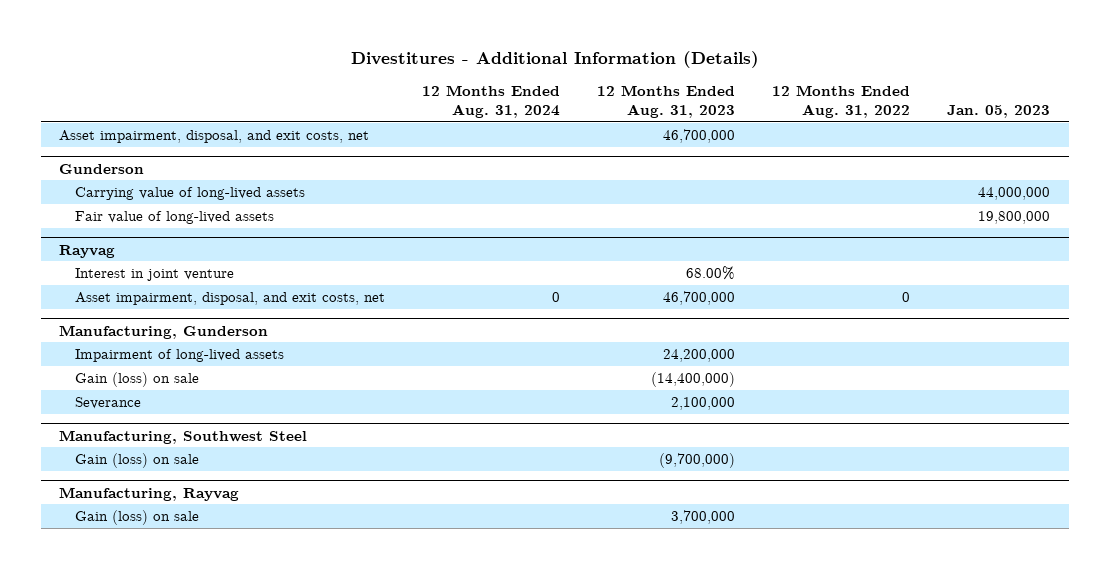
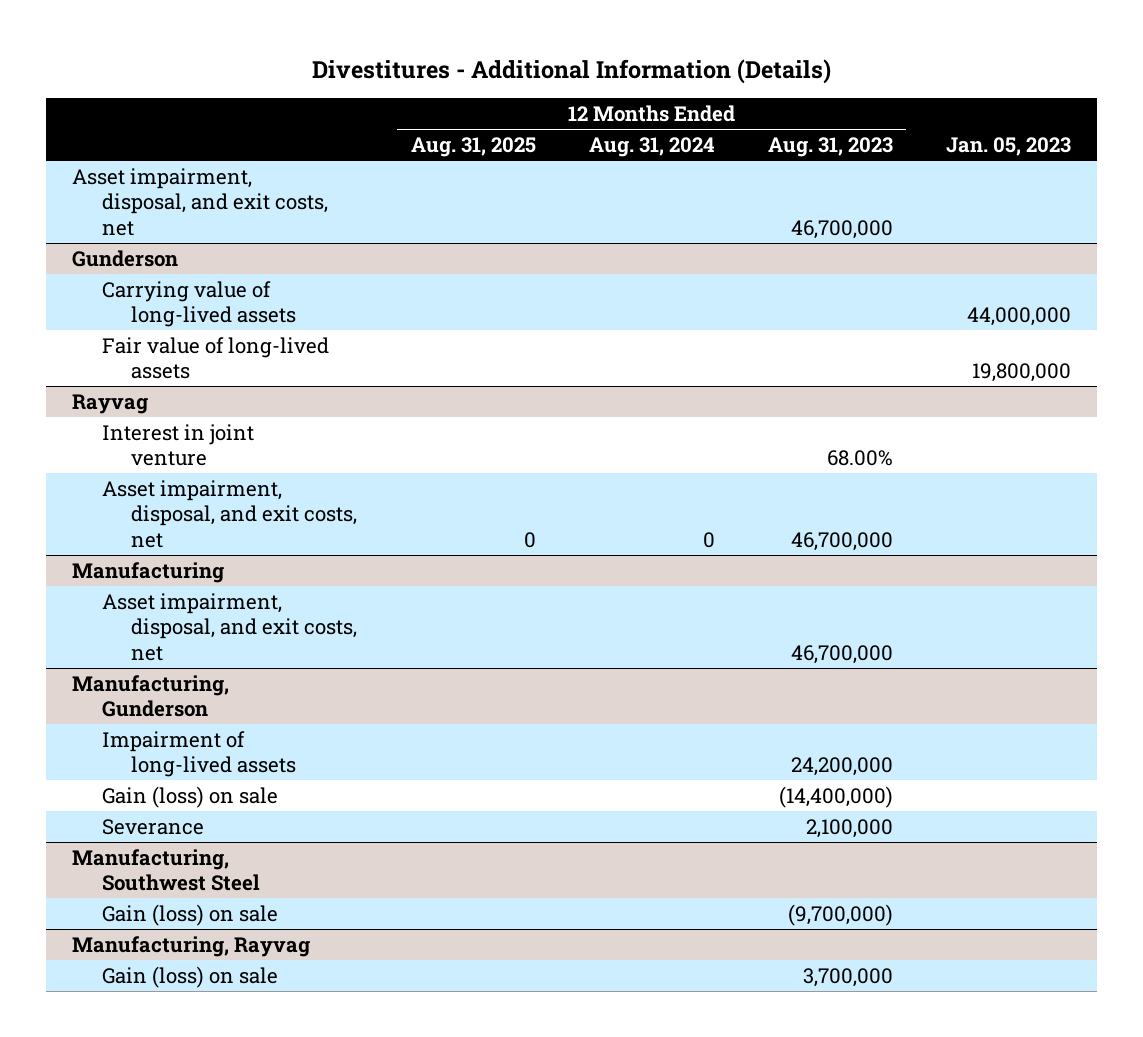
[772,84,911,118] 12 Months Ended Aug. 31, 2022 -> none
none -> [410,137,536,158] Aug. 31, 2025
none -> [72,561,225,583] Manufacturing
none -> [101,592,358,661] Asset impairment, disposal, and exit costs, net

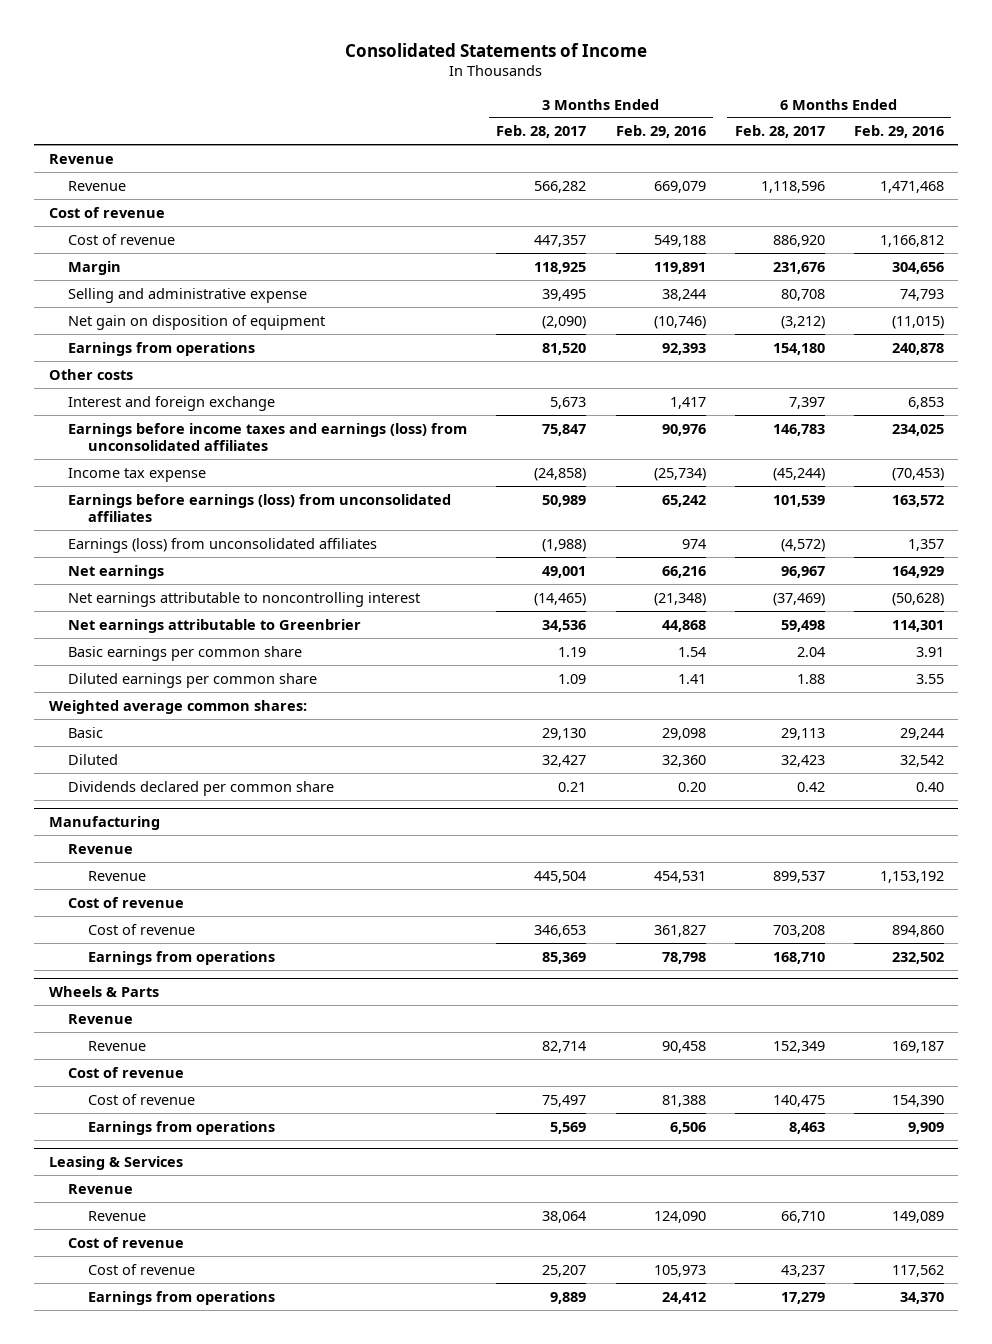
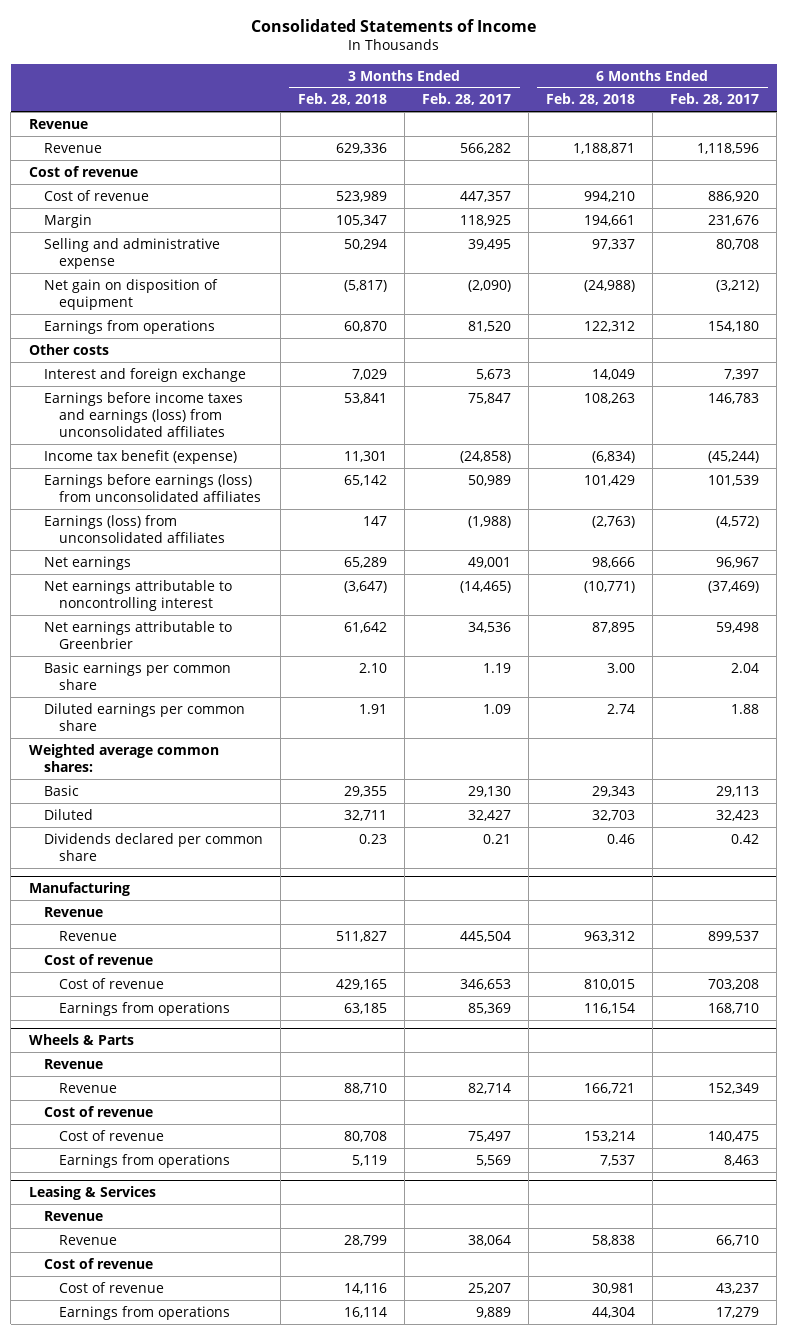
[615,125,706,139] Feb. 29, 2016 -> none
[853,125,944,139] Feb. 29, 2016 -> none
none -> [297,93,387,106] Feb. 28, 2018
none -> [545,93,635,106] Feb. 28, 2018
[68,467,207,482] Income tax expense -> [43,449,237,464] Income tax benefit (expense)

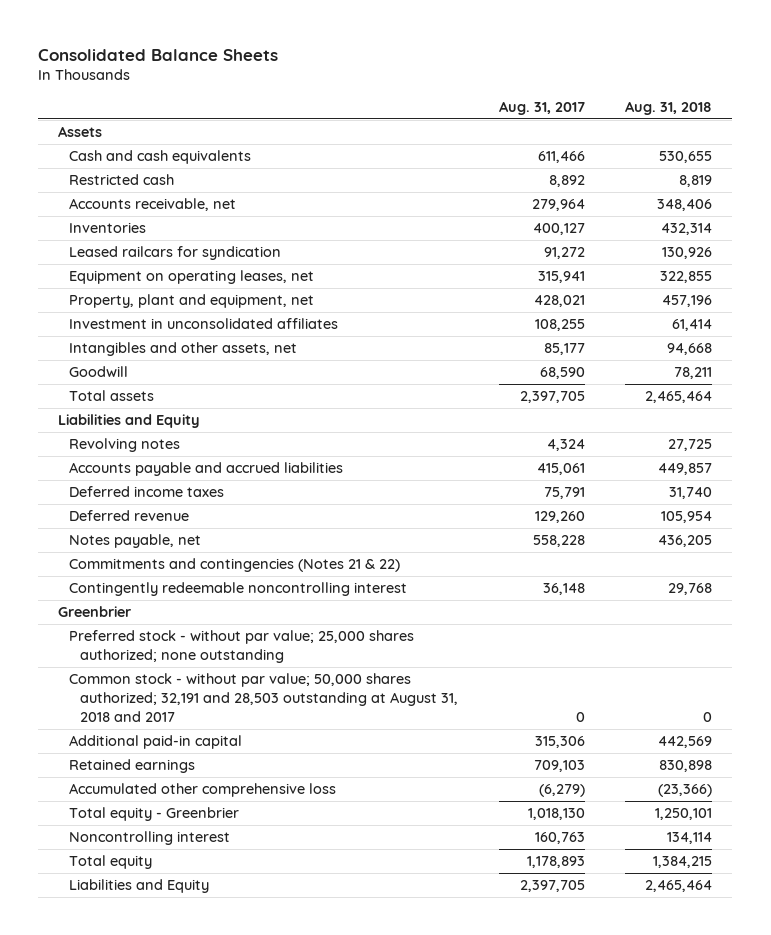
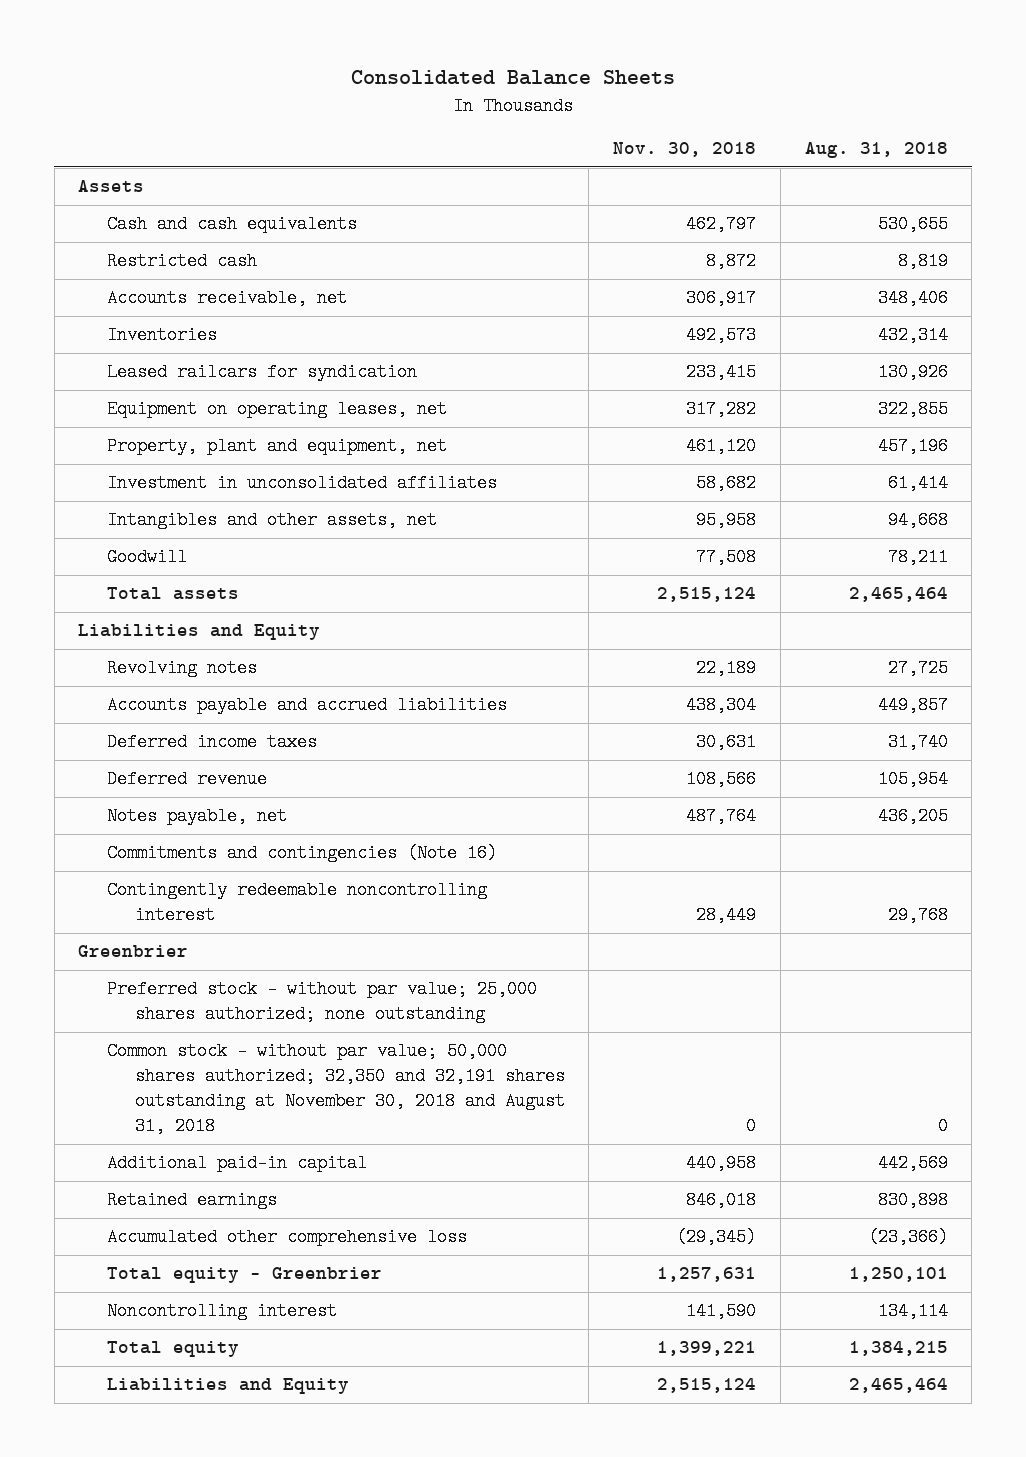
[498,101,585,116] Aug. 31, 2017 -> none
none -> [613,142,757,158] Nov. 30, 2018
[69,558,401,573] Commitments and contingencies (Notes 21 & 22) -> [106,844,497,863] Commitments and contingencies (Note 16)
[69,673,459,723] Common stock - without par value; 50,000 shares authorized; 32,191 and 28,503 outstanding at August 31, 2018 and 2017 -> [106,1042,565,1136] Common stock - without par value; 50,000 shares authorized; 32,350 and 32,191 shares outstanding at November 30, 2018 and August 31, 2018

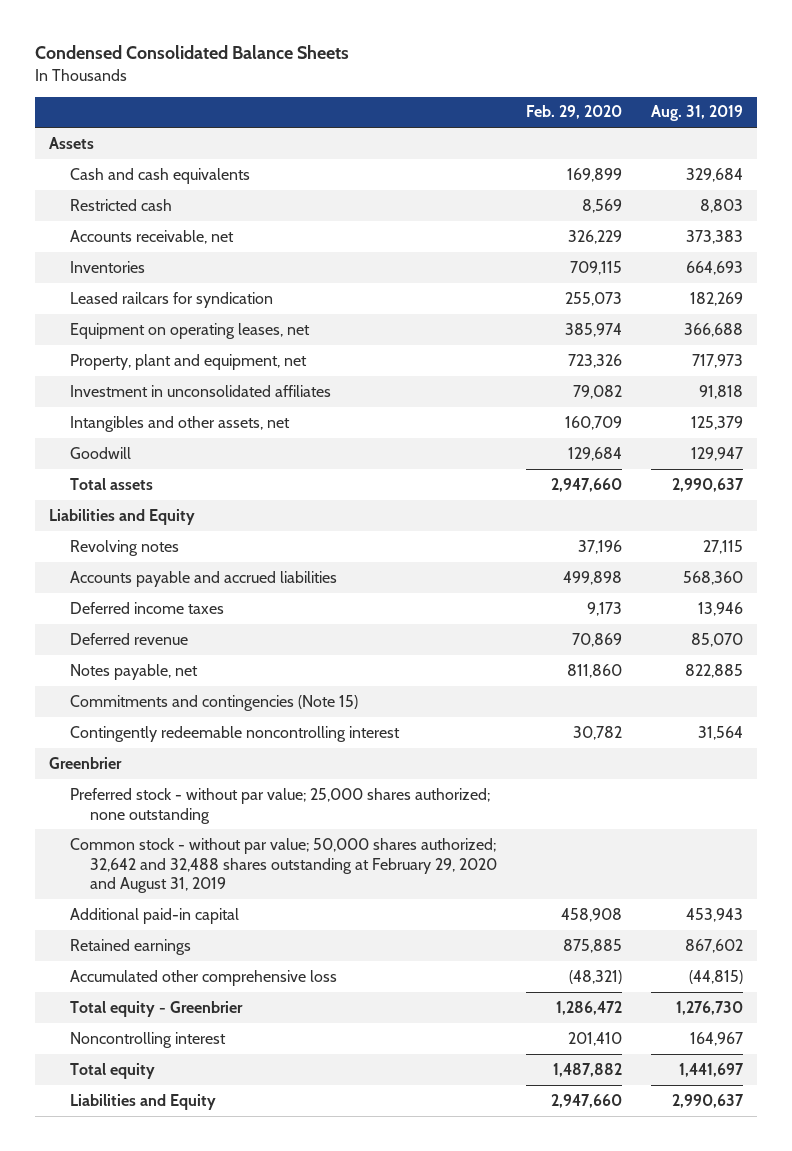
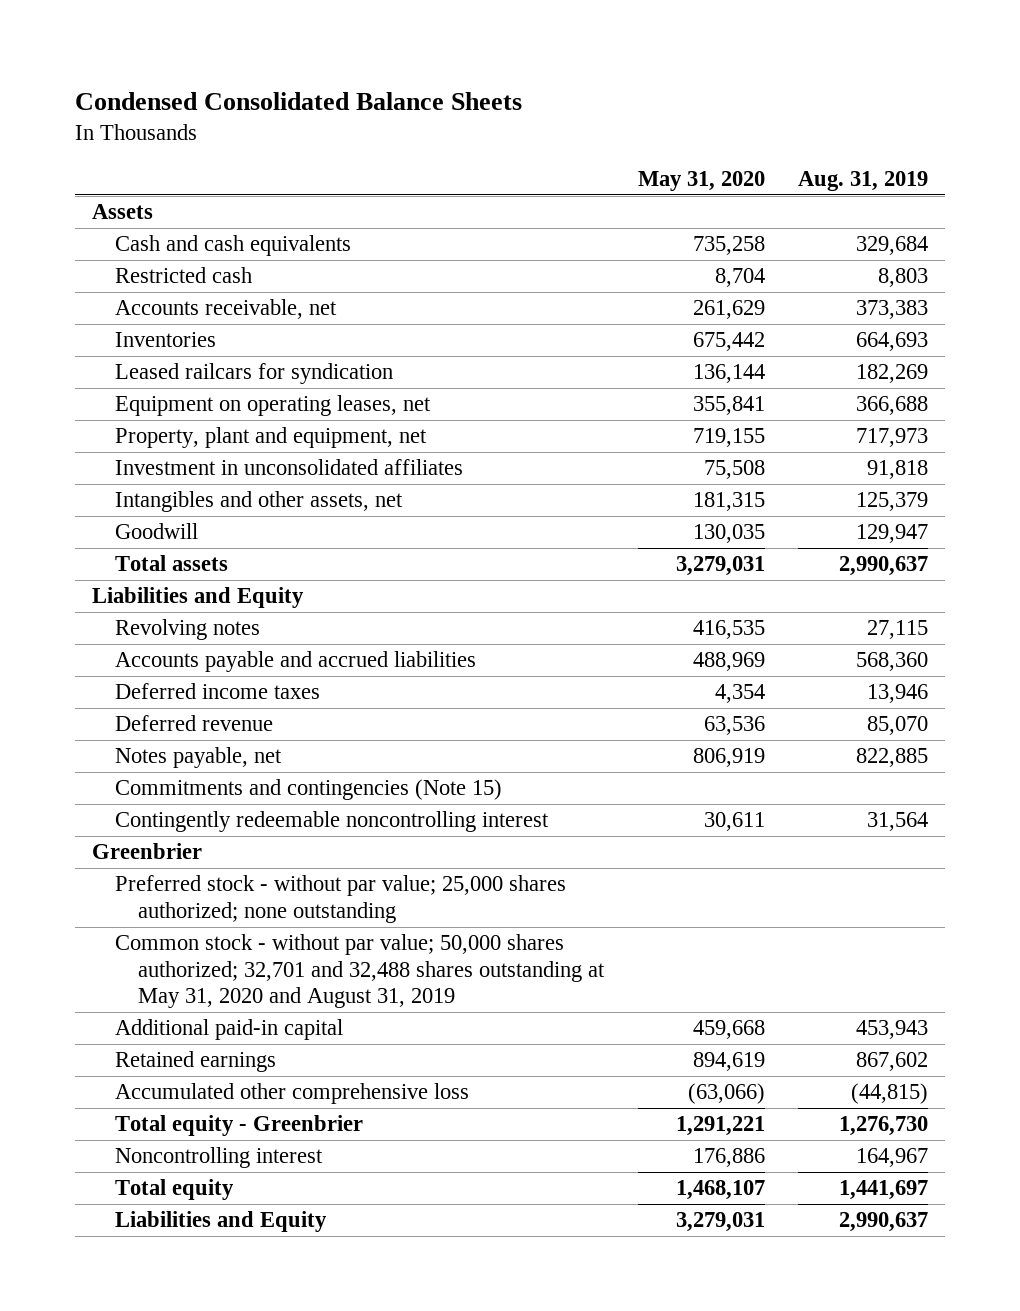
[526,105,623,120] Feb. 29, 2020 -> none
none -> [637,171,765,192] May 31, 2020
[69,837,498,894] Common stock - without par value; 50,000 shares authorized; 32,642 and 32,488 shares outstanding at February 29, 2020 and August 31, 2019 -> [115,934,606,1009] Common stock - without par value; 50,000 shares authorized; 32,701 and 32,488 shares outstanding at May 31, 2020 and August 31, 2019

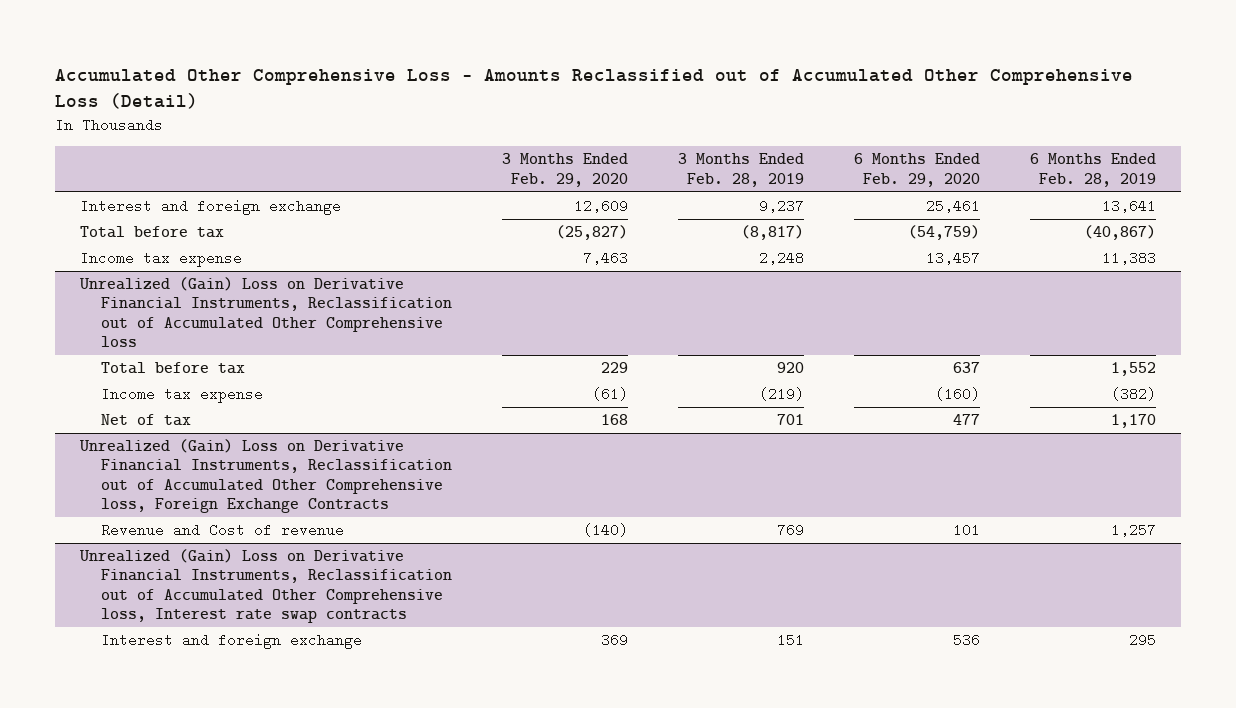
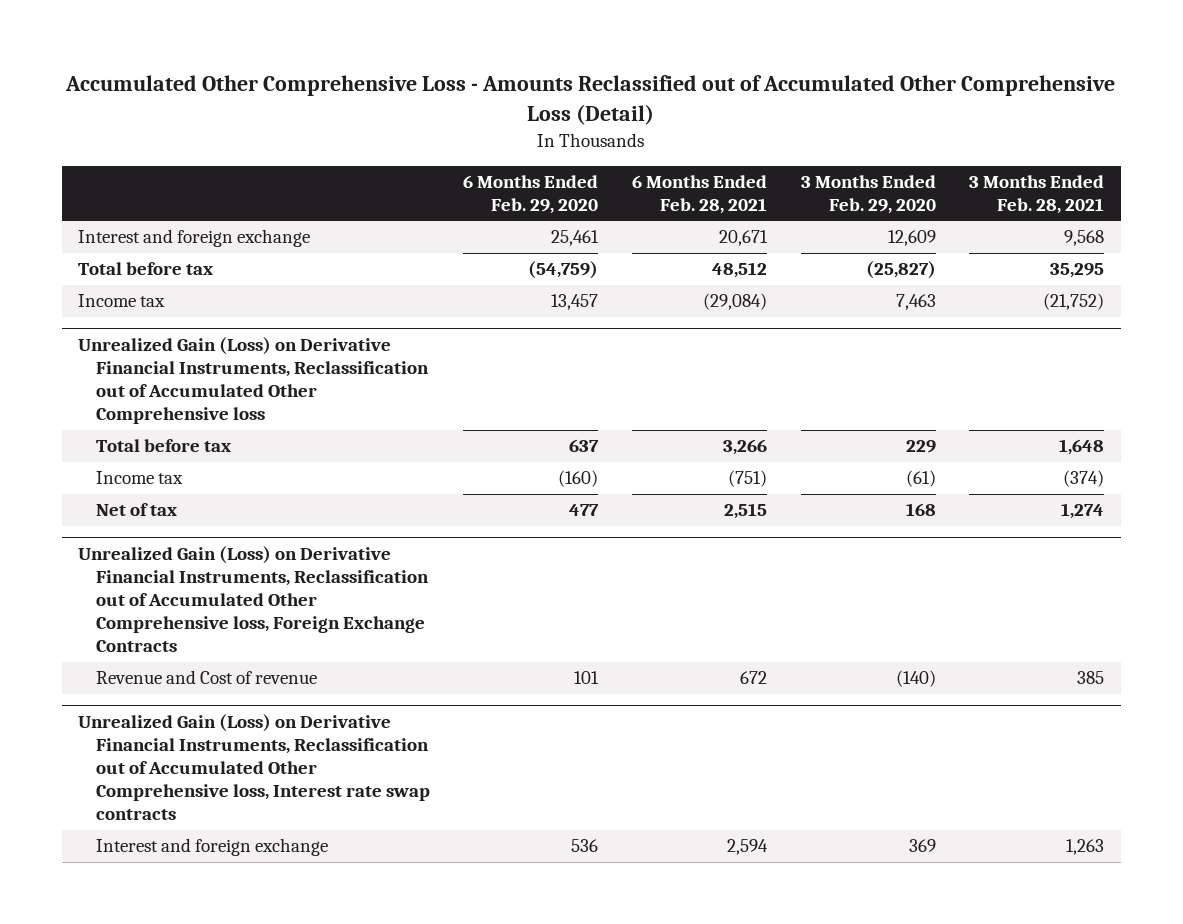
[677,153,804,187] 3 Months Ended Feb. 28, 2019 -> none
[1029,153,1156,187] 6 Months Ended Feb. 28, 2019 -> none
none -> [631,174,767,215] 6 Months Ended Feb. 28, 2021
none -> [969,174,1105,215] 3 Months Ended Feb. 28, 2021
[79,251,242,268] Income tax expense -> [78,294,166,308] Income tax
[78,277,453,348] Unrealized (Gain) Loss on Derivative Financial Instruments, Reclassification out of Accumulated Other Comprehensive loss -> [78,336,429,425] Unrealized Gain (Loss) on Derivative Financial Instruments, Reclassification out of Accumulated Other Comprehensive loss
[101,387,264,404] Income tax expense -> [95,471,183,485] Income tax
[78,439,453,514] Unrealized (Gain) Loss on Derivative Financial Instruments, Reclassification out of Accumulated Other Comprehensive loss, Foreign Exchange Contracts -> [78,545,429,653] Unrealized Gain (Loss) on Derivative Financial Instruments, Reclassification out of Accumulated Other Comprehensive loss, Foreign Exchange Contracts
[78,549,453,624] Unrealized (Gain) Loss on Derivative Financial Instruments, Reclassification out of Accumulated Other Comprehensive loss, Interest rate swap contracts -> [78,713,430,821] Unrealized Gain (Loss) on Derivative Financial Instruments, Reclassification out of Accumulated Other Comprehensive loss, Interest rate swap contracts

